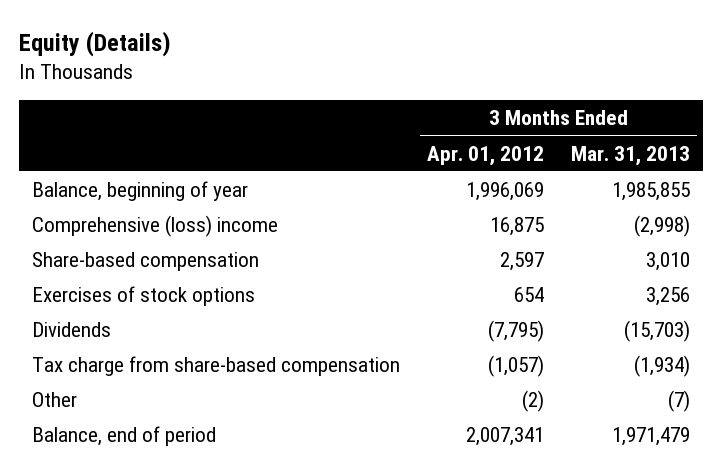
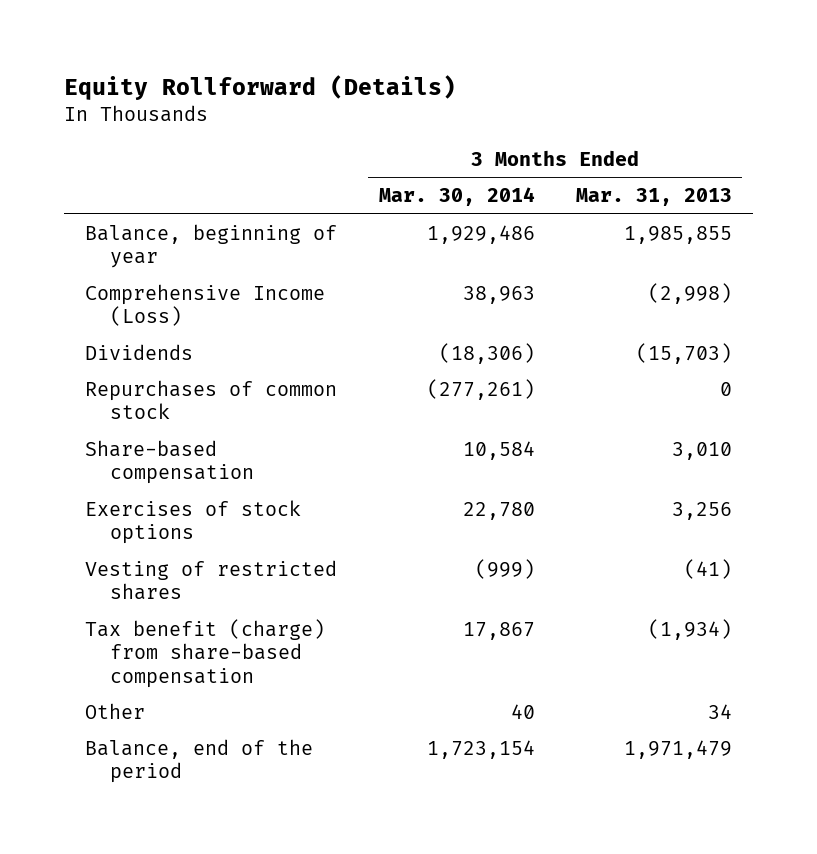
[18,31,171,58] Equity (Details) -> [64,74,457,100] Equity Rollforward (Details)
[427,145,545,166] Apr. 01, 2012 -> none
none -> [378,187,535,207] Mar. 30, 2014
[32,215,279,238] Comprehensive (loss) income -> [85,284,326,327] Comprehensive Income (Loss)
[32,322,112,338] Dividends -> [85,344,194,361] Dividends
none -> [85,380,338,420] Repurchases of common stock
none -> [85,560,338,601] Vesting of restricted shares
[32,356,401,377] Tax charge from share-based compensation -> [85,619,326,688] Tax benefit (charge) from share-based compensation
[667,390,690,413] (7) -> [708,704,733,720] 34
[32,426,217,447] Balance, end of period -> [85,739,314,784] Balance, end of the period

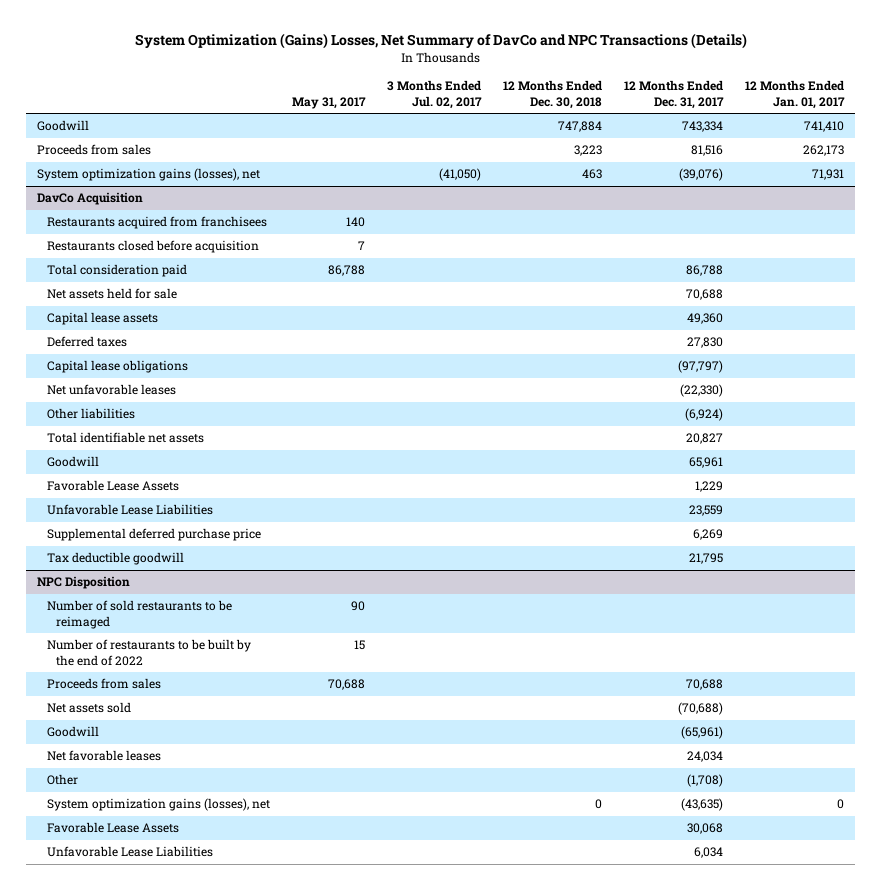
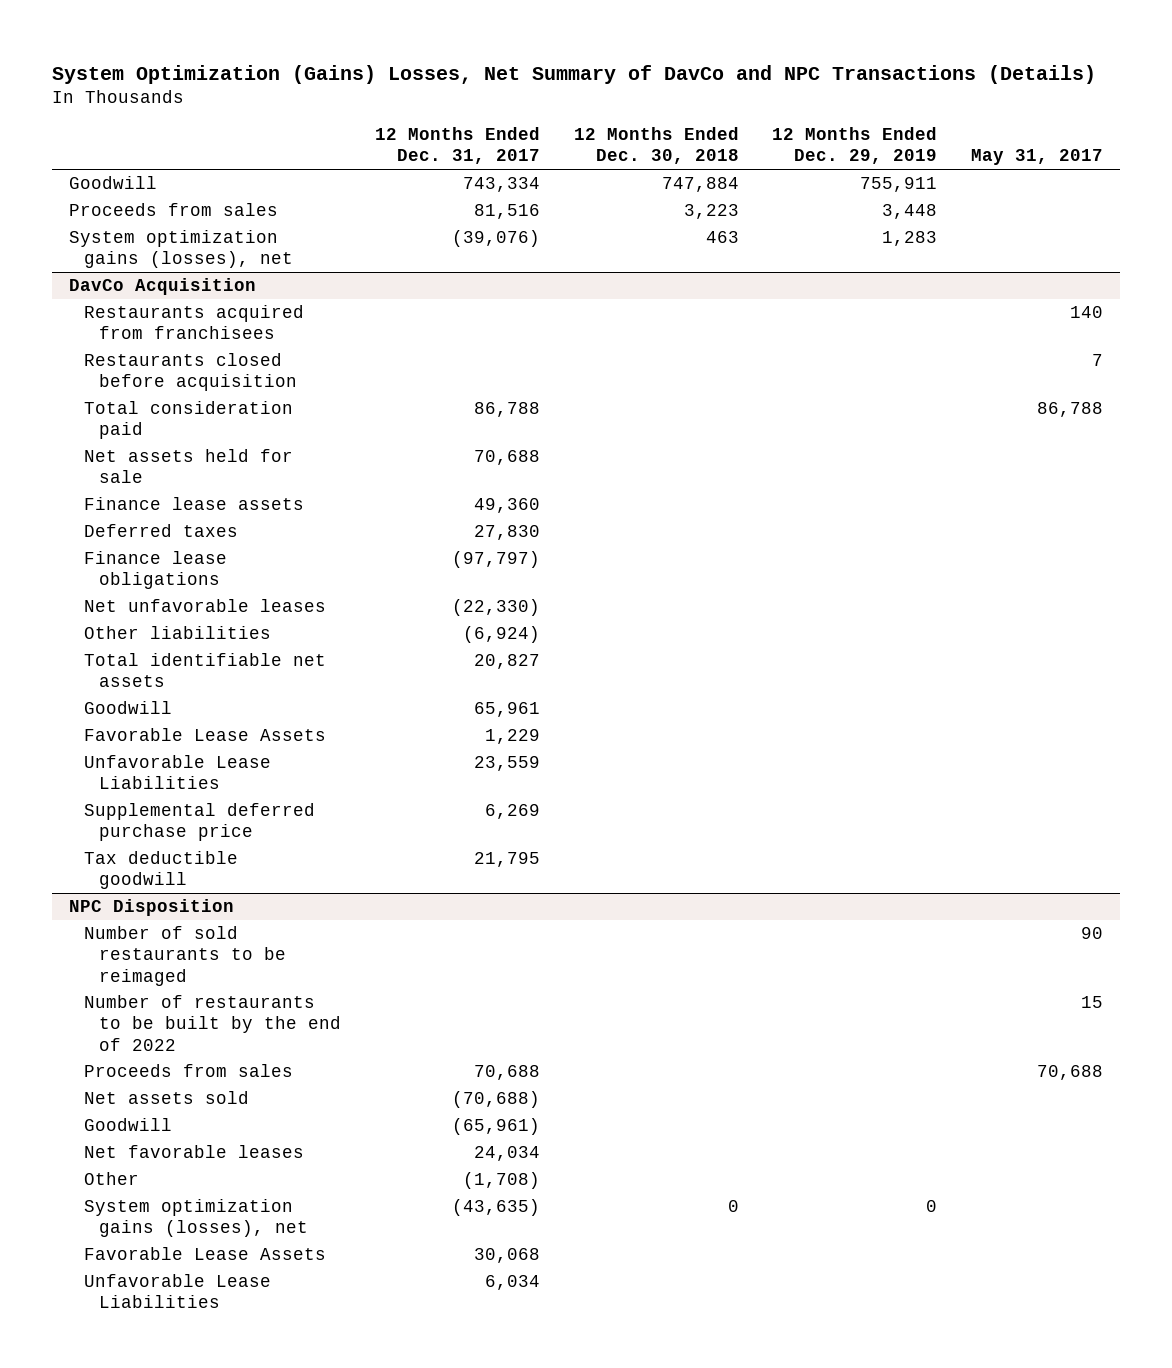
[386,80,482,109] 3 Months Ended Jul. 02, 2017 -> none
[744,80,845,109] 12 Months Ended Jan. 01, 2017 -> none
none -> [772,127,938,165] 12 Months Ended Dec. 29, 2019
[46,312,158,326] Capital lease assets -> [84,497,305,511] Finance lease assets
[46,360,188,374] Capital lease obligations -> [84,551,228,590] Finance lease obligations

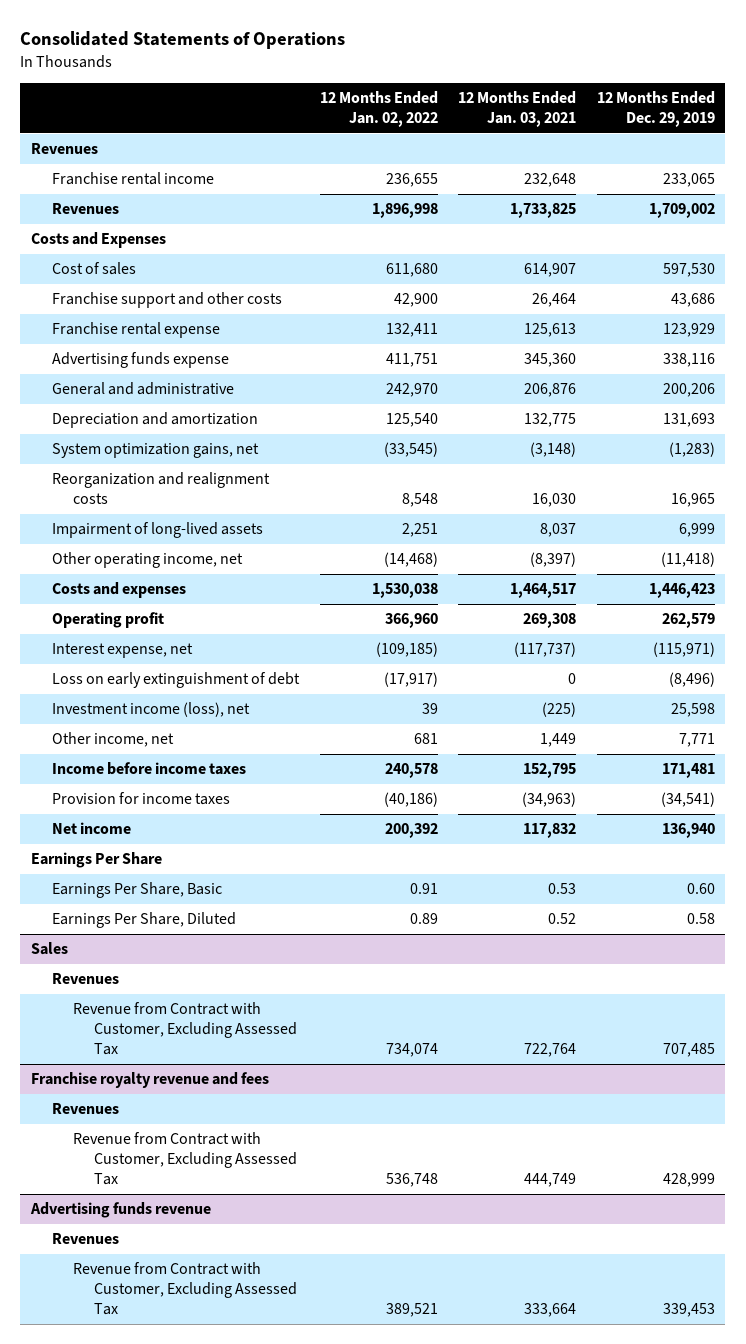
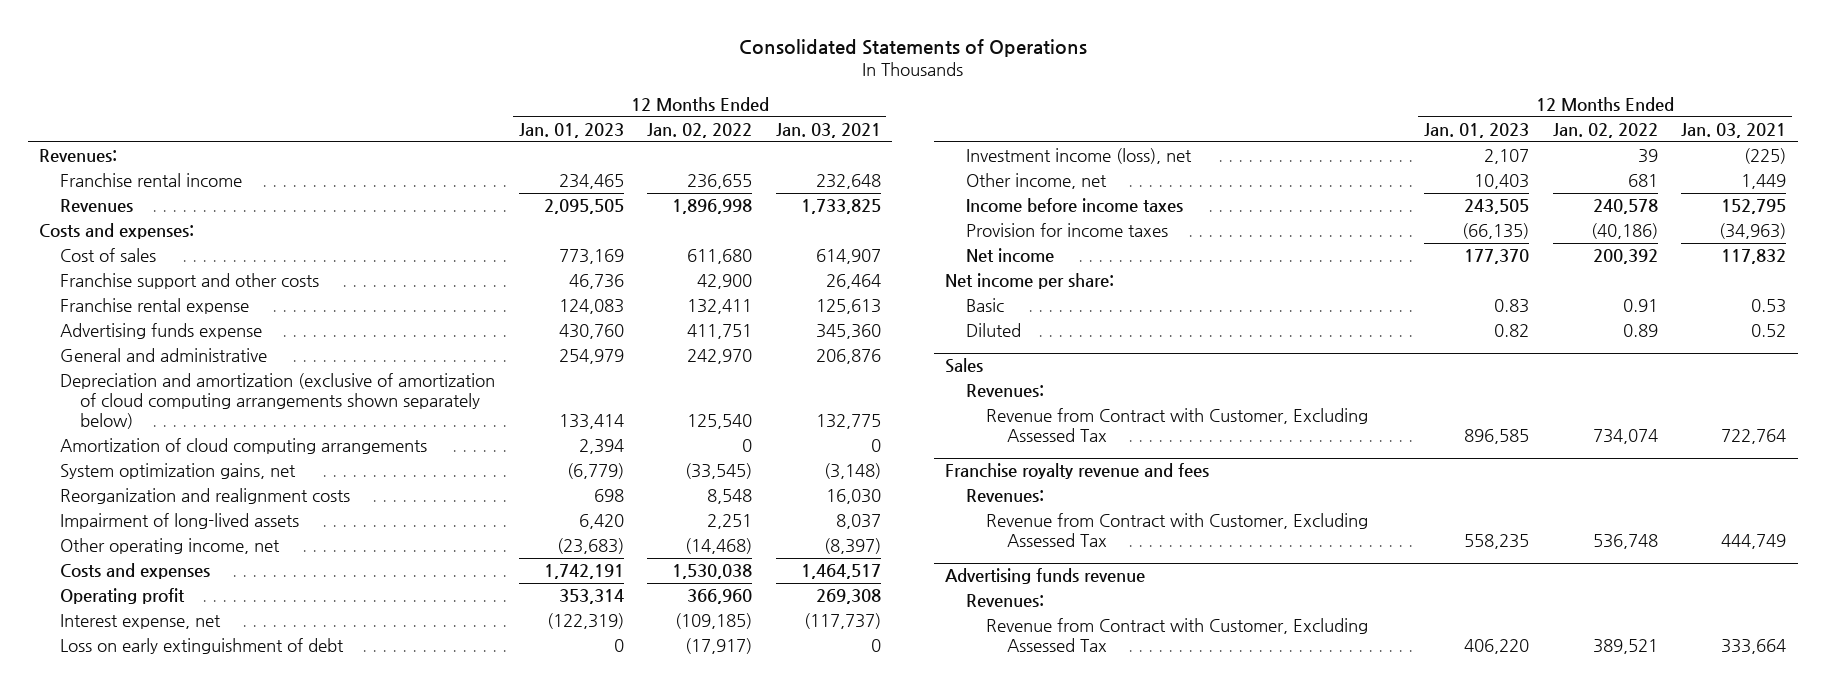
[596,90,715,127] 12 Months Ended Dec. 29, 2019 -> none
none -> [518,122,624,138] Jan. 01, 2023
[30,143,98,155] Revenues -> [39,149,118,163] Revenues:
[30,232,166,249] Costs and Expenses -> [39,223,195,240] Costs and expenses:
[51,412,258,429] Depreciation and amortization -> [59,373,495,430] Depreciation and amortization (exclusive of amortization of cloud computing arrangements shown separately below)
none -> [59,438,427,455] Amortization of cloud computing arrangements
[30,852,162,869] Earnings Per Share -> [945,273,1115,290] Net income per share:
[51,882,222,899] Earnings Per Share, Basic -> [965,298,1004,313] Basic
[51,912,236,929] Earnings Per Share, Diluted -> [965,323,1021,338] Diluted
[51,973,119,985] Revenues -> [965,384,1044,398] Revenues:
[51,1103,119,1115] Revenues -> [965,489,1044,503] Revenues:
[51,1233,119,1245] Revenues -> [965,594,1044,608] Revenues:

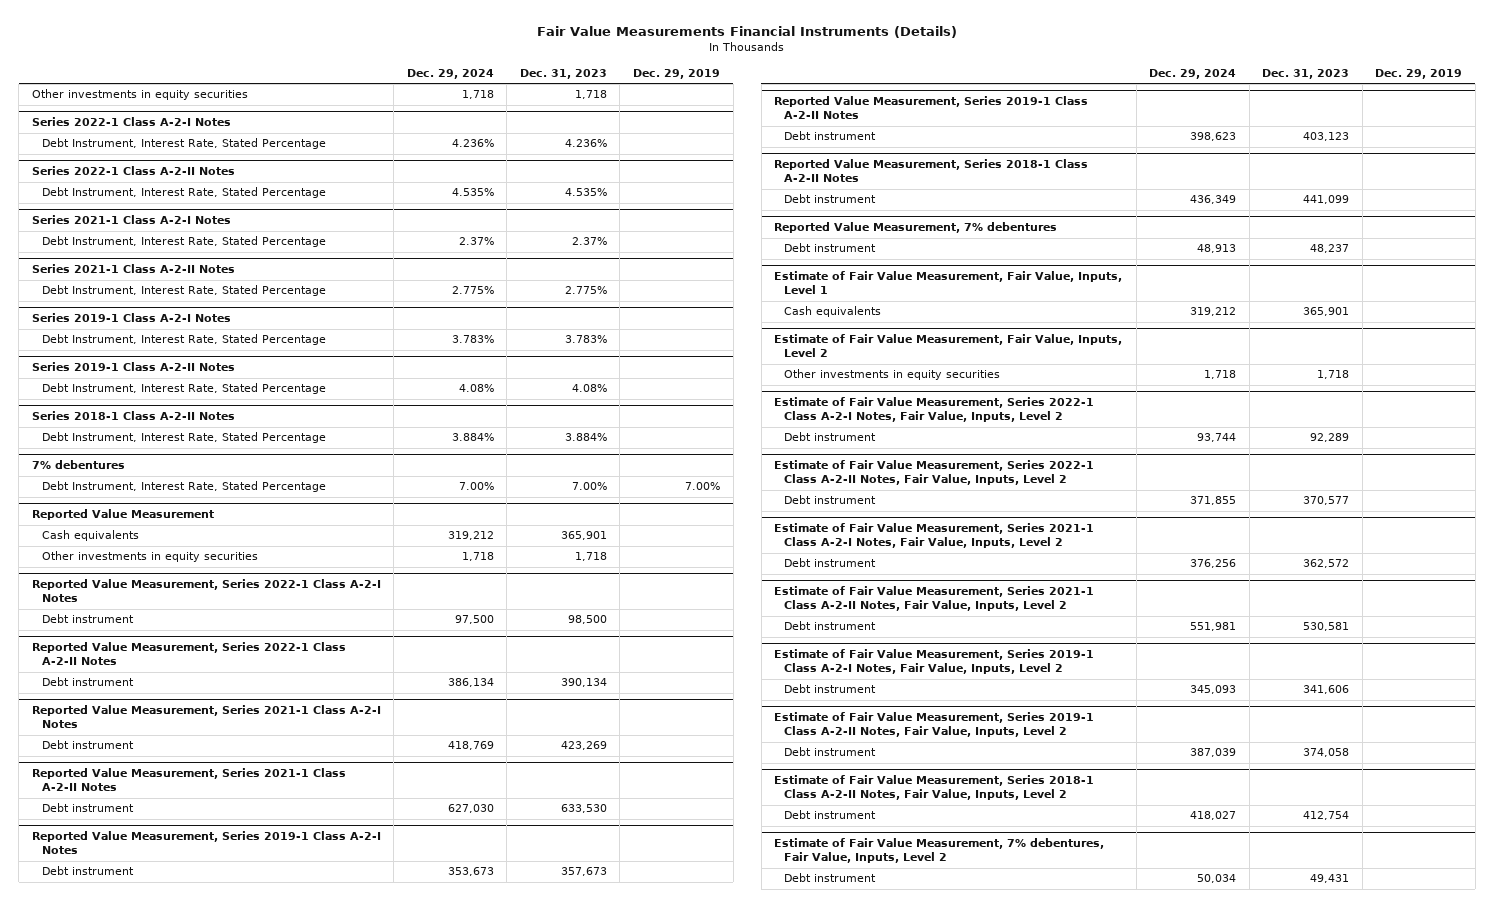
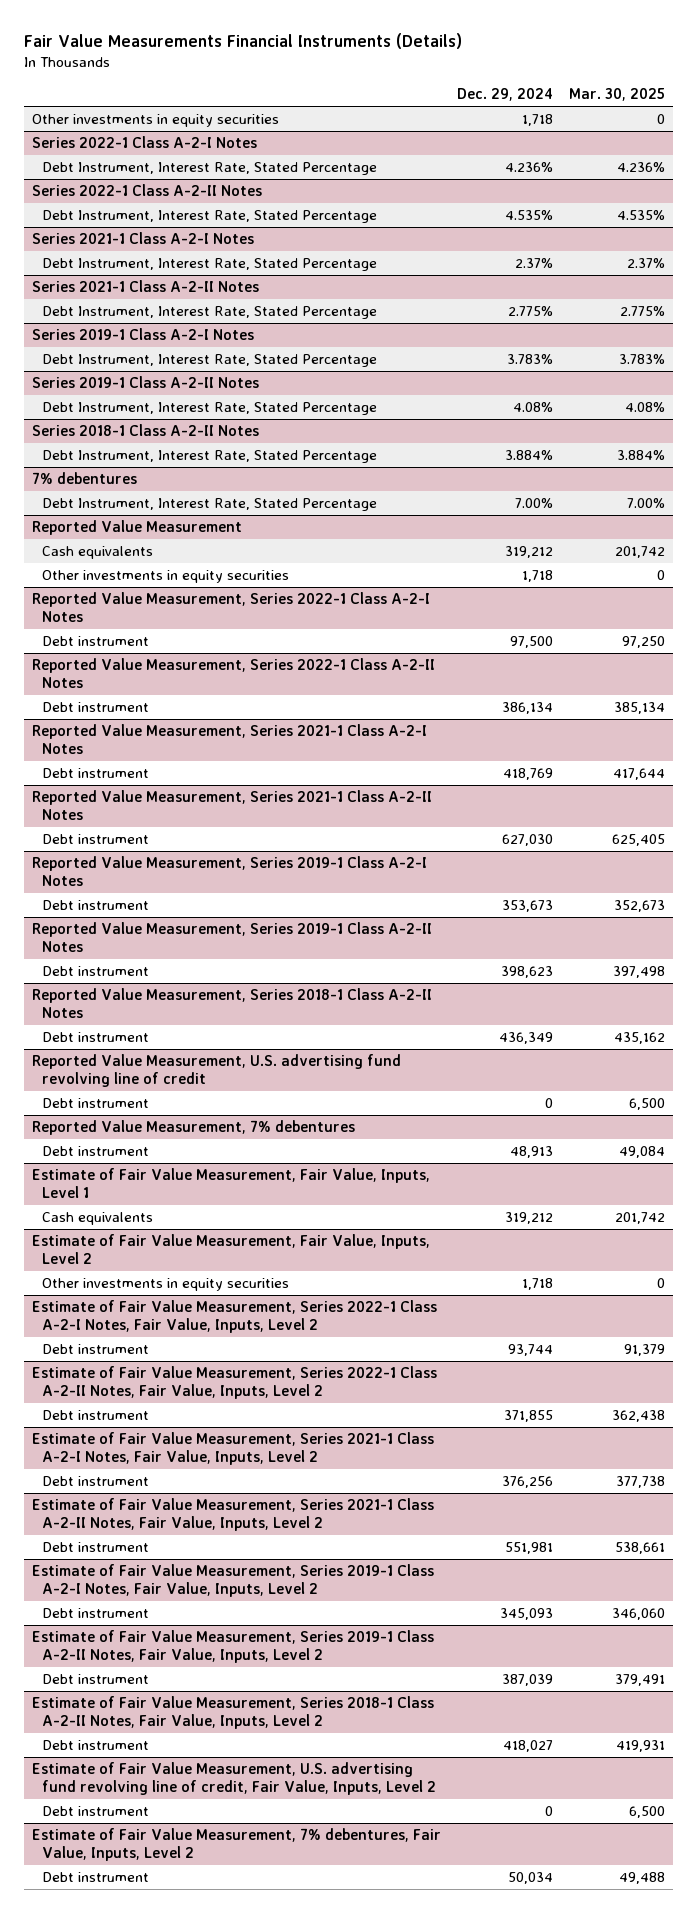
[519,69,607,80] Dec. 31, 2023 -> none
[633,69,721,80] Dec. 29, 2019 -> none
none -> [568,87,665,101] Mar. 30, 2025
none -> [31,1054,401,1087] Reported Value Measurement, U.S. advertising fund revolving line of credit
none -> [42,1098,150,1109] Debt instrument
none -> [31,1762,437,1795] Estimate of Fair Value Measurement, U.S. advertising fund revolving line of credit, Fair Value, Inputs, Level 2
none -> [42,1806,150,1817] Debt instrument

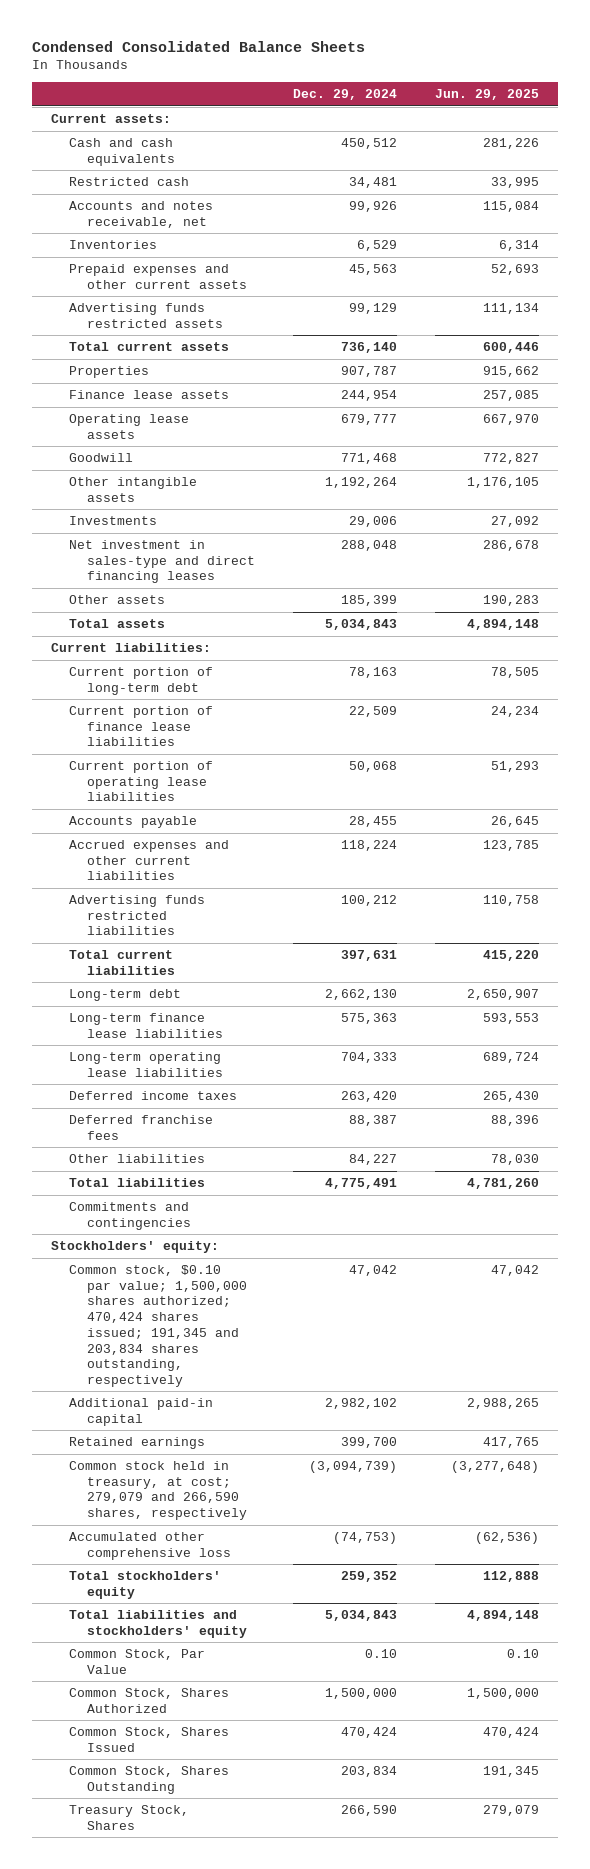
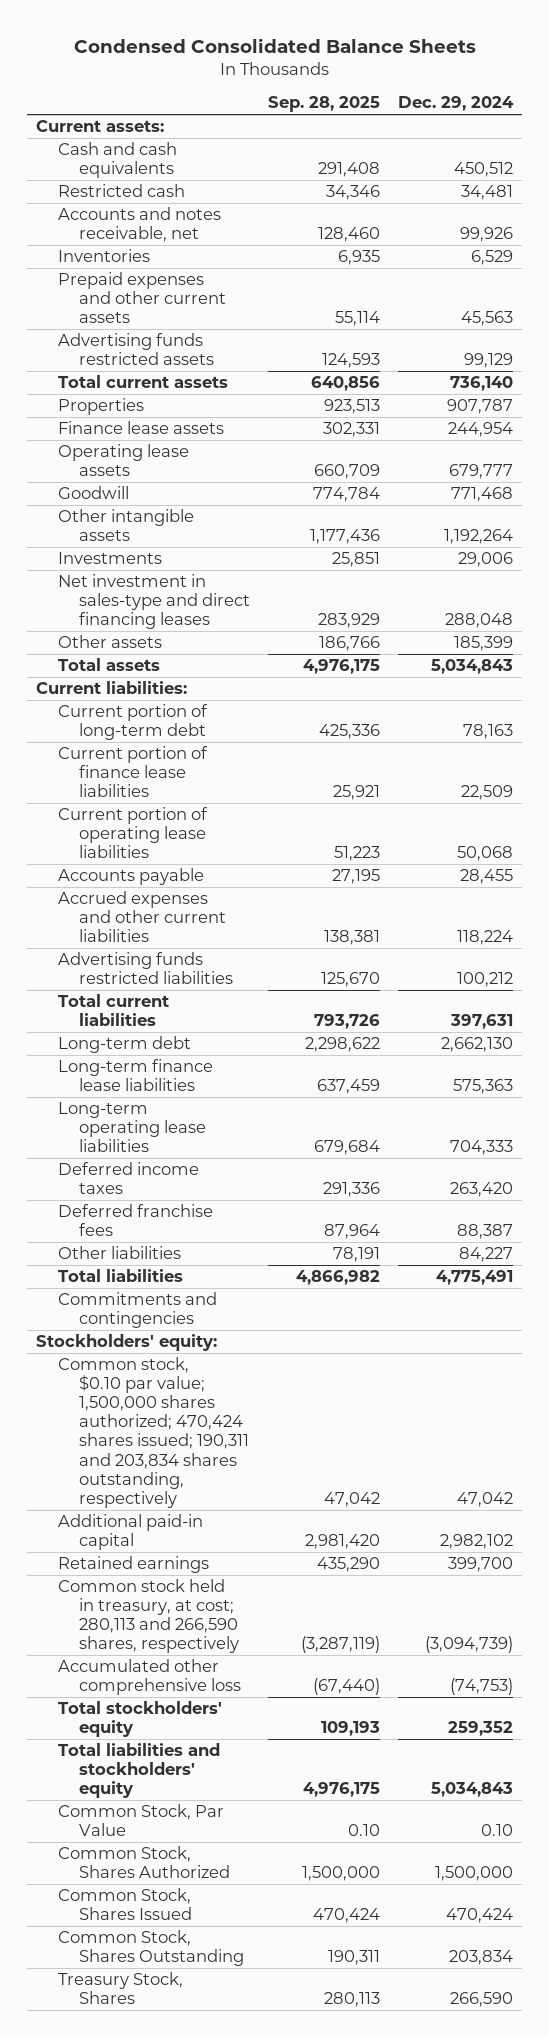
[435,89,540,101] Jun. 29, 2025 -> none
none -> [268,96,381,113] Sep. 28, 2025
[68,1265,247,1387] Common stock, $0.10 par value; 1,500,000 shares authorized; 470,424 shares issued; 191,345 and 203,834 shares outstanding, respectively -> [57,1357,250,1508] Common stock, $0.10 par value; 1,500,000 shares authorized; 470,424 shares issued; 190,311 and 203,834 shares outstanding, respectively
[68,1461,247,1521] Common stock held in treasury, at cost; 279,079 and 266,590 shares, respectively -> [57,1579,240,1654] Common stock held in treasury, at cost; 280,113 and 266,590 shares, respectively

